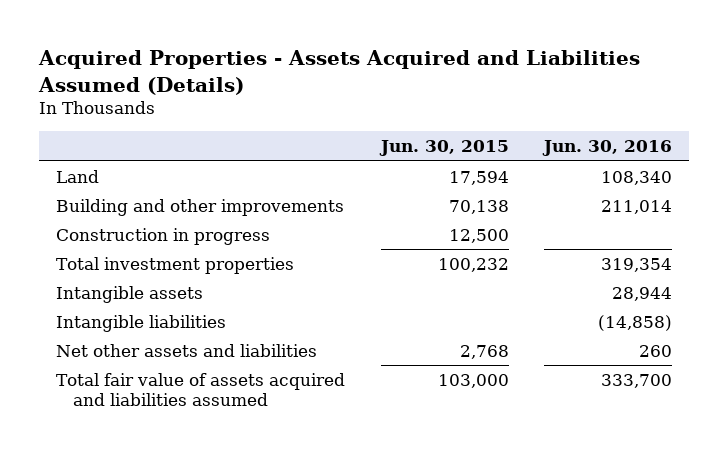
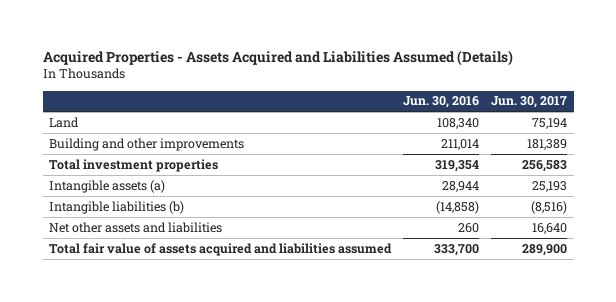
[378,140,509,157] Jun. 30, 2015 -> none
none -> [491,96,568,109] Jun. 30, 2017
[56,227,271,245] Construction in progress -> none
[56,285,204,303] Intangible assets -> [48,179,165,193] Intangible assets (a)
[56,314,227,332] Intangible liabilities -> [48,200,184,214] Intangible liabilities (b)

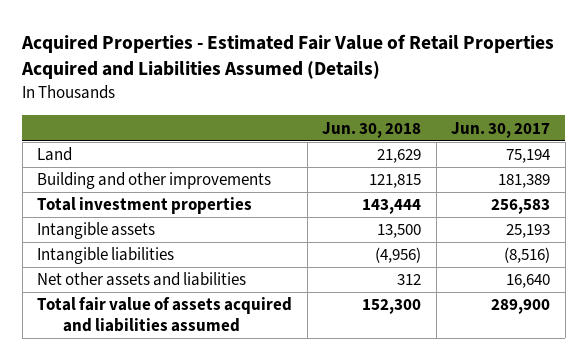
[42,49,513,66] Acquired Properties - Assets Acquired and Liabilities Assumed (Details) -> [21,33,555,80] Acquired Properties - Estimated Fair Value of Retail Properties Acquired and Liabilities Assumed (Details)
[403,96,480,109] Jun. 30, 2016 -> none
none -> [322,121,422,138] Jun. 30, 2018
[48,179,165,193] Intangible assets (a) -> [37,222,156,240] Intangible assets
[48,200,184,214] Intangible liabilities (b) -> [37,247,175,265] Intangible liabilities

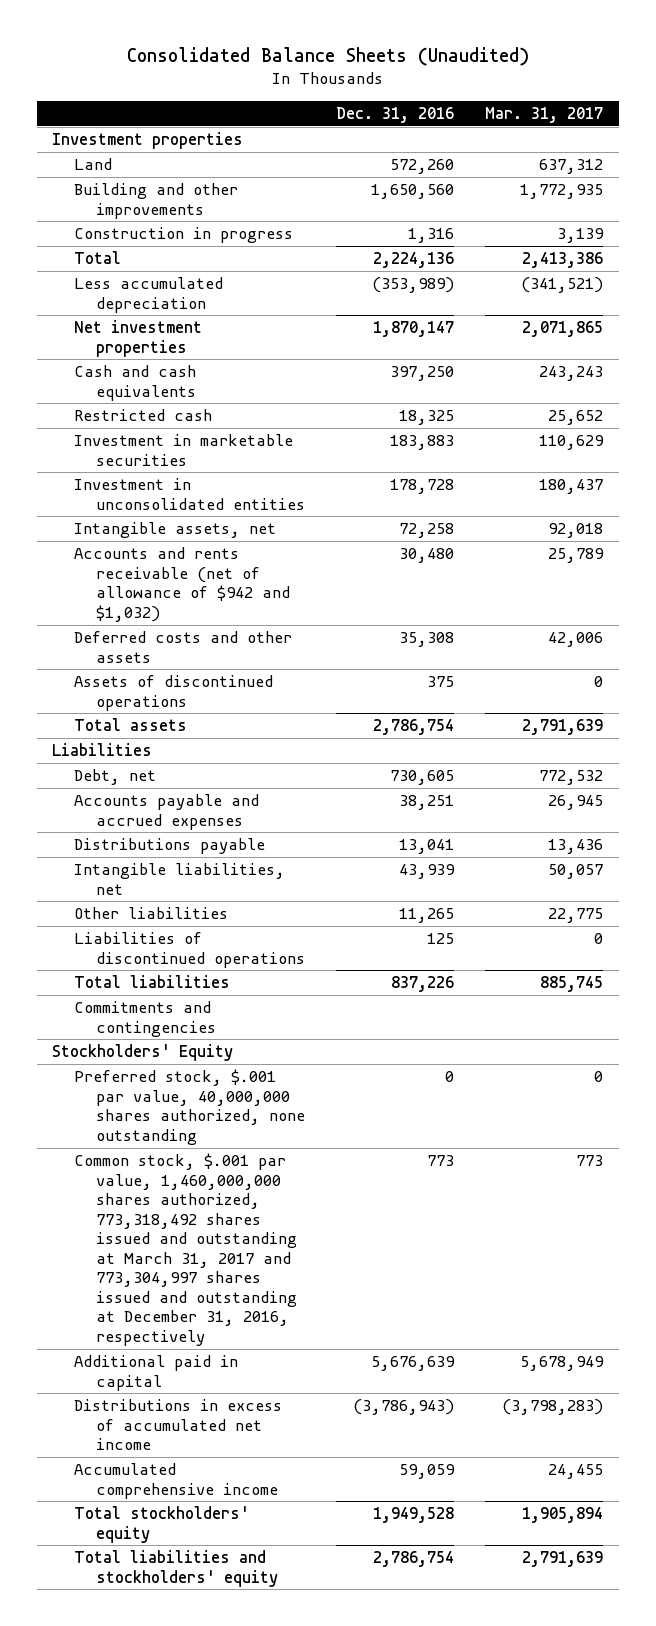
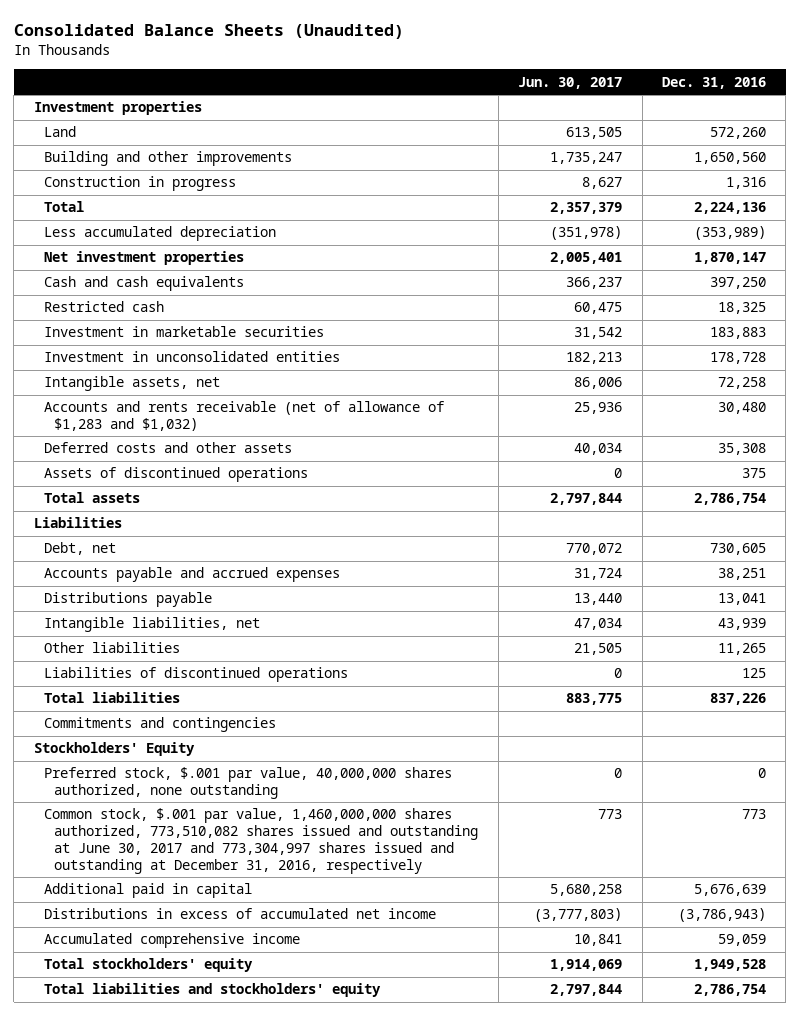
[485,107,604,124] Mar. 31, 2017 -> none
none -> [518,76,623,89] Jun. 30, 2017
[74,547,291,622] Accounts and rents receivable (net of allowance of $942 and $1,032) -> [44,401,445,432] Accounts and rents receivable (net of allowance of $1,283 and $1,032)
[74,1153,298,1346] Common stock, $.001 par value, 1,460,000,000 shares authorized, 773,318,492 shares issued and outstanding at March 31, 2017 and 773,304,997 shares issued and outstanding at December 31, 2016, respectively -> [44,808,479,874] Common stock, $.001 par value, 1,460,000,000 shares authorized, 773,510,082 shares issued and outstanding at June 30, 2017 and 773,304,997 shares issued and outstanding at December 31, 2016, respectively

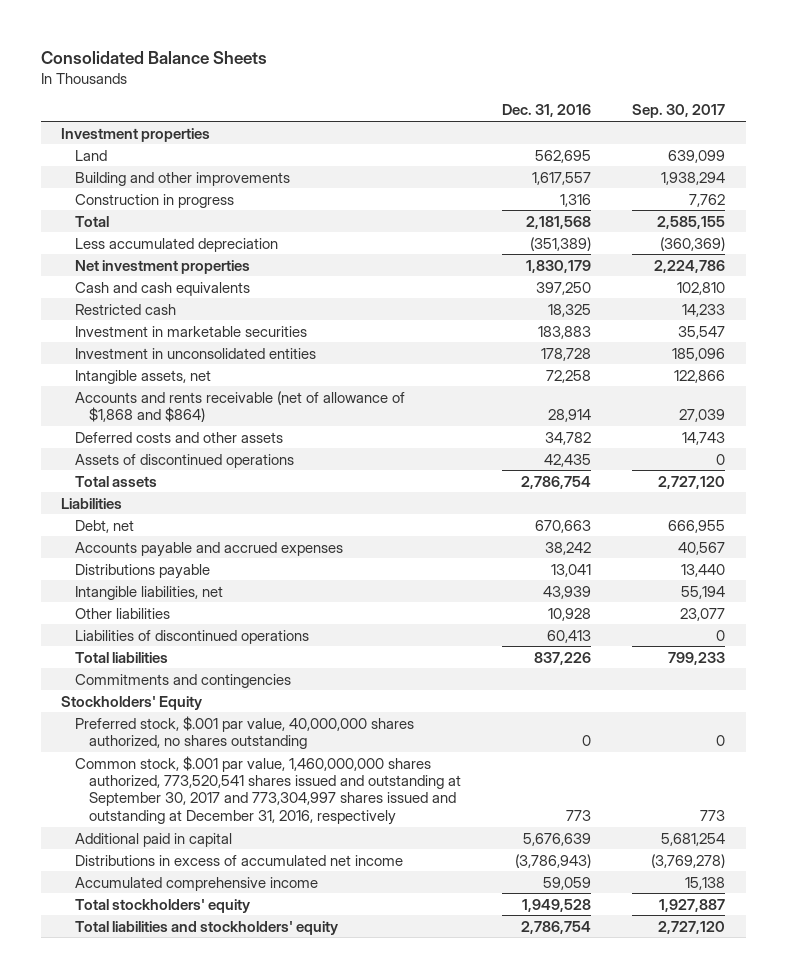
[13,24,404,40] Consolidated Balance Sheets (Unaudited) -> [40,50,267,64] Consolidated Balance Sheets
[518,76,623,89] Jun. 30, 2017 -> none
none -> [632,104,726,119] Sep. 30, 2017
[709,127,766,140] 572,260 -> [535,149,592,163] 562,695
[693,152,766,165] 1,650,560 -> [532,171,592,185] 1,617,557
[693,202,766,215] 2,224,136 -> [526,215,592,229] 2,181,568
[693,226,766,241] (353,989) -> [530,236,592,251] (351,389)
[693,252,766,265] 1,870,147 -> [526,259,592,273] 1,830,179
[44,401,445,432] Accounts and rents receivable (net of allowance of $1,283 and $1,032) -> [75,390,406,423] Accounts and rents receivable (net of allowance of $1,868 and $864)
[717,402,766,415] 30,480 -> [548,409,592,423] 28,914
[717,443,766,456] 35,308 -> [545,431,592,445] 34,782
[741,468,766,479] 375 -> [544,453,592,467] 42,435
[709,543,766,556] 730,605 -> [535,519,592,533] 670,663
[717,568,766,581] 38,251 -> [545,541,592,555] 38,242
[717,643,766,656] 11,265 -> [548,607,592,621] 10,928
[741,668,766,679] 125 -> [547,629,592,643] 60,413
[44,767,453,800] Preferred stock, $.001 par value, 40,000,000 shares authorized, none outstanding -> [75,715,415,750] Preferred stock, $.001 par value, 40,000,000 shares authorized, no shares outstanding
[44,808,479,874] Common stock, $.001 par value, 1,460,000,000 shares authorized, 773,510,082 shares issued and outstanding at June 30, 2017 and 773,304,997 shares issued and outstanding at December 31, 2016, respectively -> [75,755,462,825] Common stock, $.001 par value, 1,460,000,000 shares authorized, 773,520,541 shares issued and outstanding at September 30, 2017 and 773,304,997 shares issued and outstanding at December 31, 2016, respectively

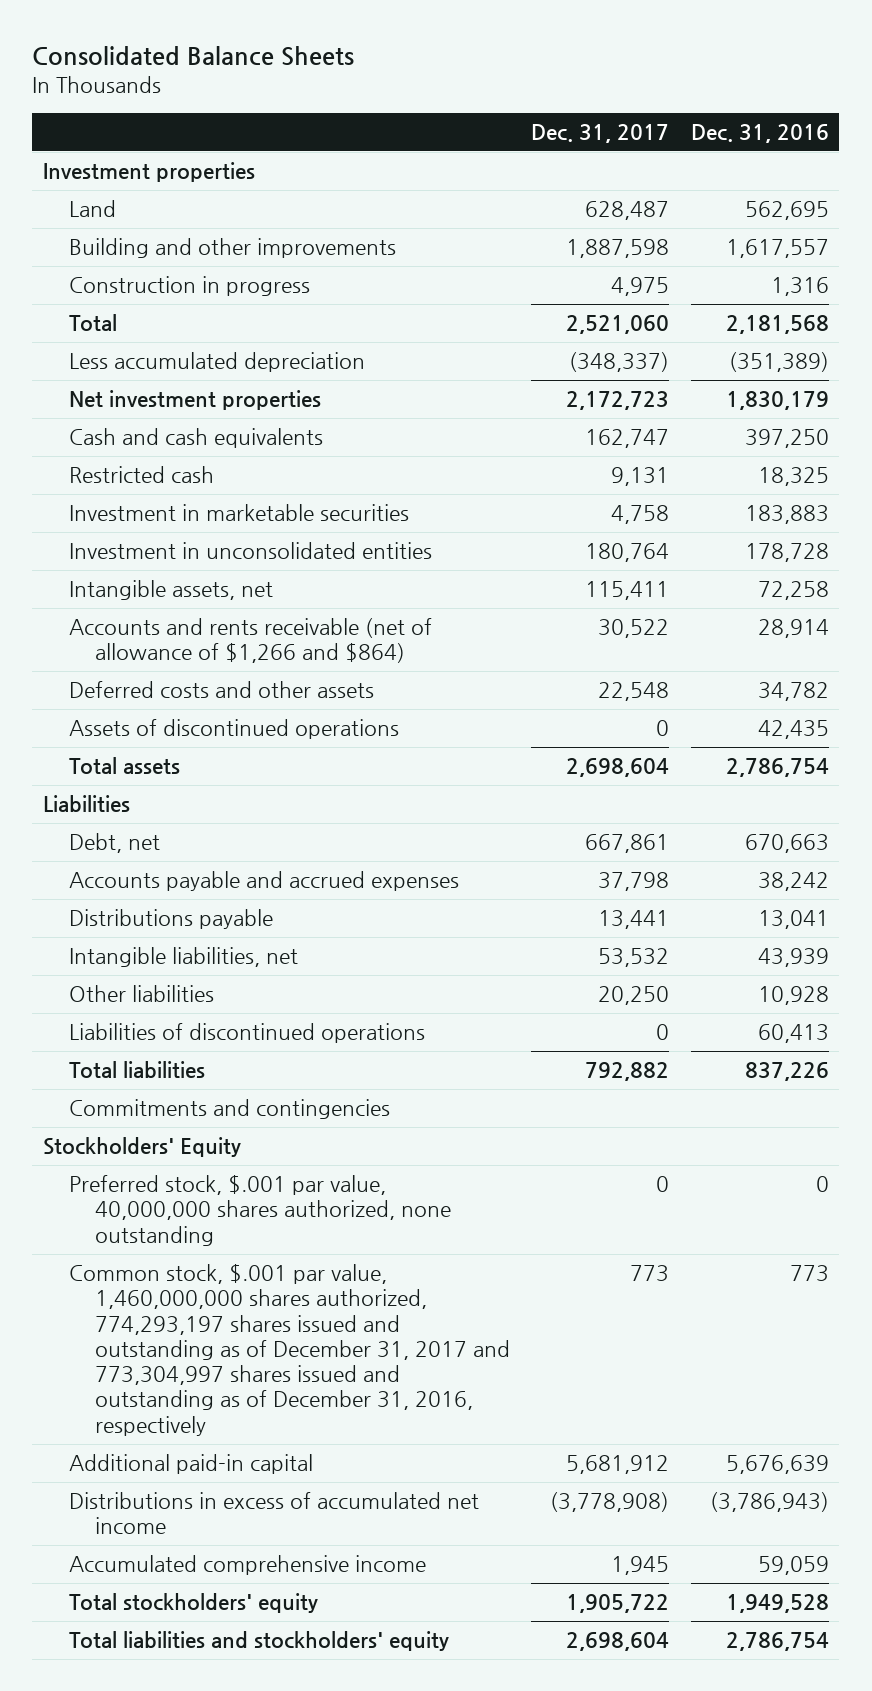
[632,104,726,119] Sep. 30, 2017 -> none
none -> [531,123,670,143] Dec. 31, 2017
[75,390,406,423] Accounts and rents receivable (net of allowance of $1,868 and $864) -> [69,618,433,664] Accounts and rents receivable (net of allowance of $1,266 and $864)
[75,715,415,750] Preferred stock, $.001 par value, 40,000,000 shares authorized, no shares outstanding -> [69,1175,451,1246] Preferred stock, $.001 par value, 40,000,000 shares authorized, none outstanding
[75,755,462,825] Common stock, $.001 par value, 1,460,000,000 shares authorized, 773,520,541 shares issued and outstanding at September 30, 2017 and 773,304,997 shares issued and outstanding at December 31, 2016, respectively -> [69,1264,510,1436] Common stock, $.001 par value, 1,460,000,000 shares authorized, 774,293,197 shares issued and outstanding as of December 31, 2017 and 773,304,997 shares issued and outstanding as of December 31, 2016, respectively
[75,832,233,847] Additional paid in capital -> [69,1454,314,1475] Additional paid-in capital

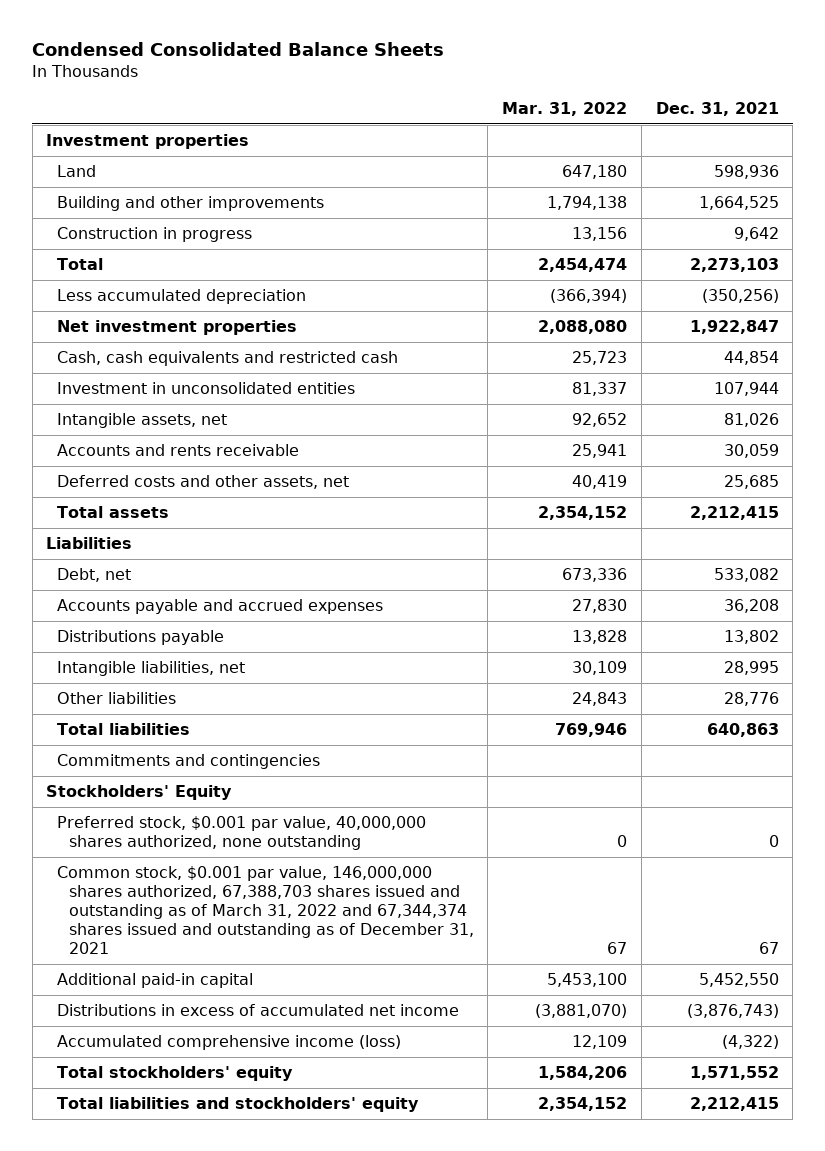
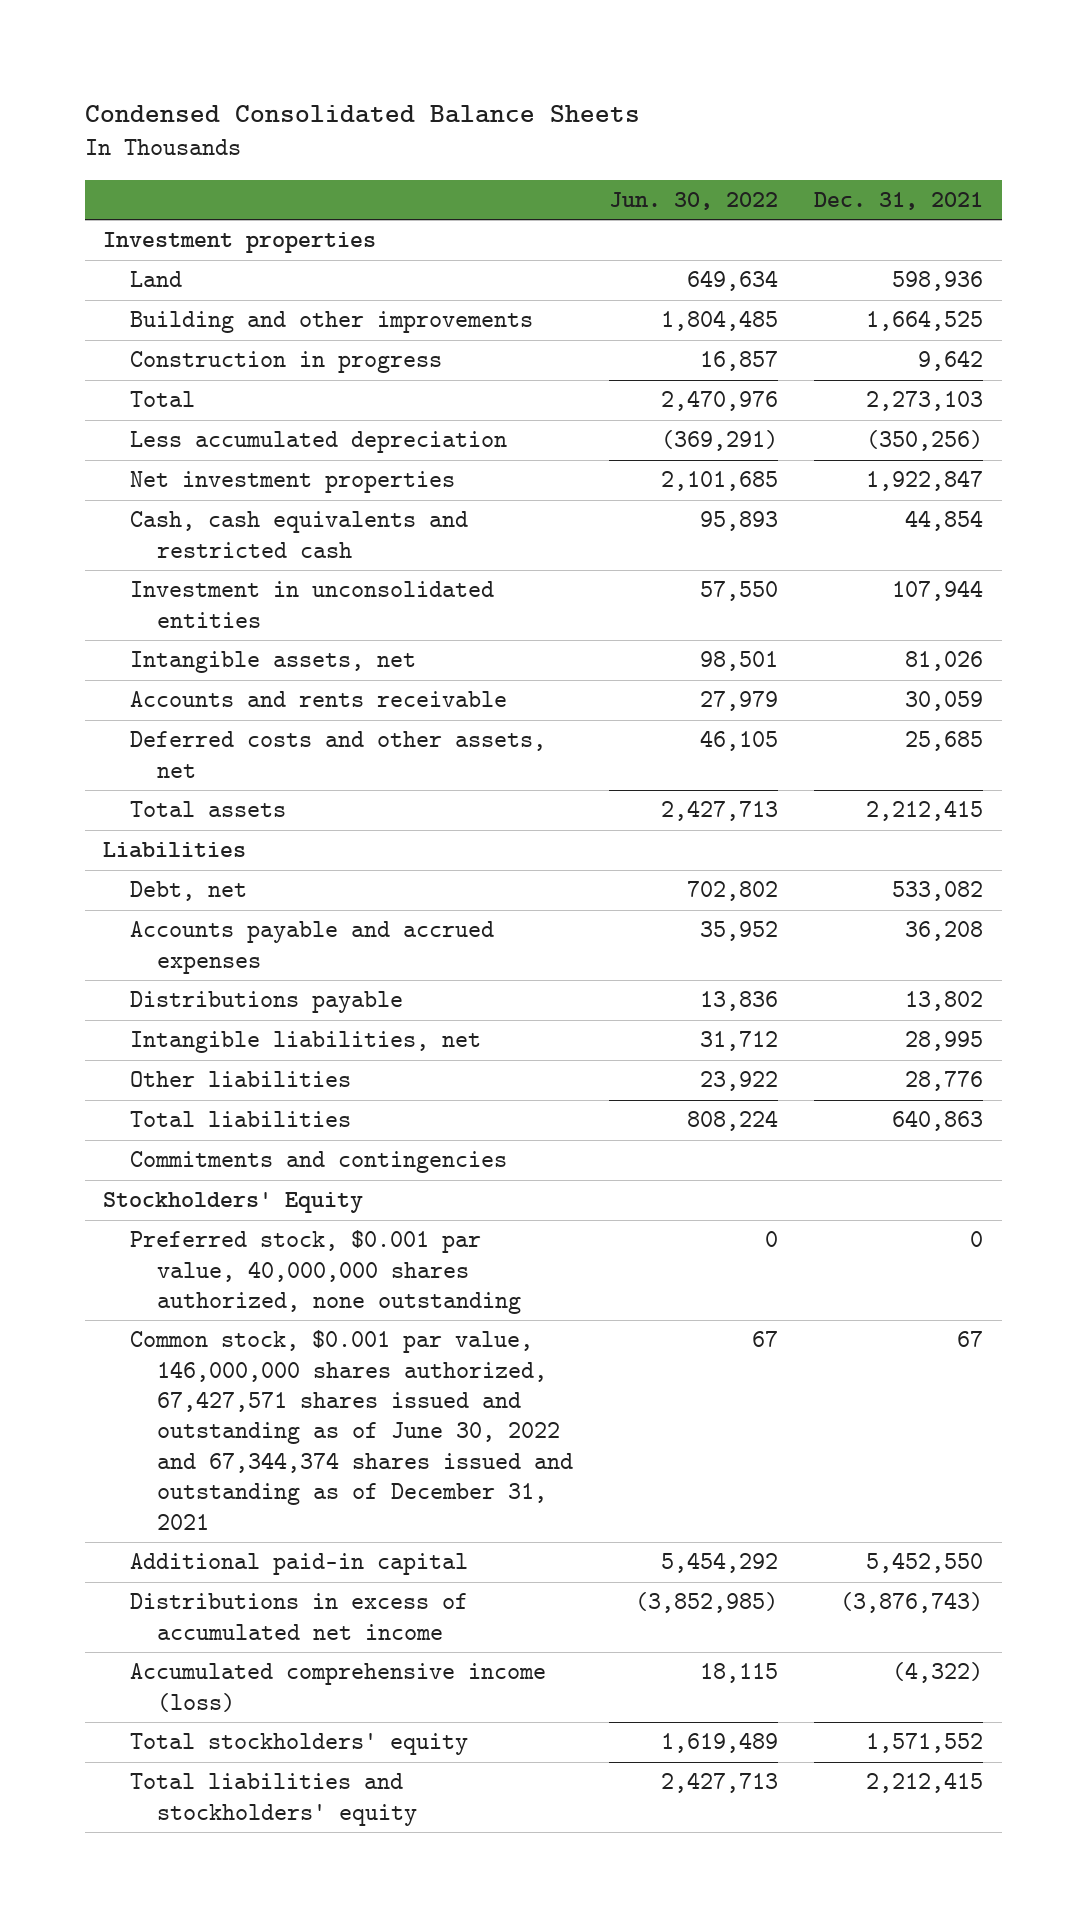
[502,101,628,116] Mar. 31, 2022 -> none
none -> [609,191,779,210] Jun. 30, 2022
[57,866,474,955] Common stock, $0.001 par value, 146,000,000 shares authorized, 67,388,703 shares issued and outstanding as of March 31, 2022 and 67,344,374 shares issued and outstanding as of December 31, 2021 -> [130,1330,574,1530] Common stock, $0.001 par value, 146,000,000 shares authorized, 67,427,571 shares issued and outstanding as of June 30, 2022 and 67,344,374 shares issued and outstanding as of December 31, 2021

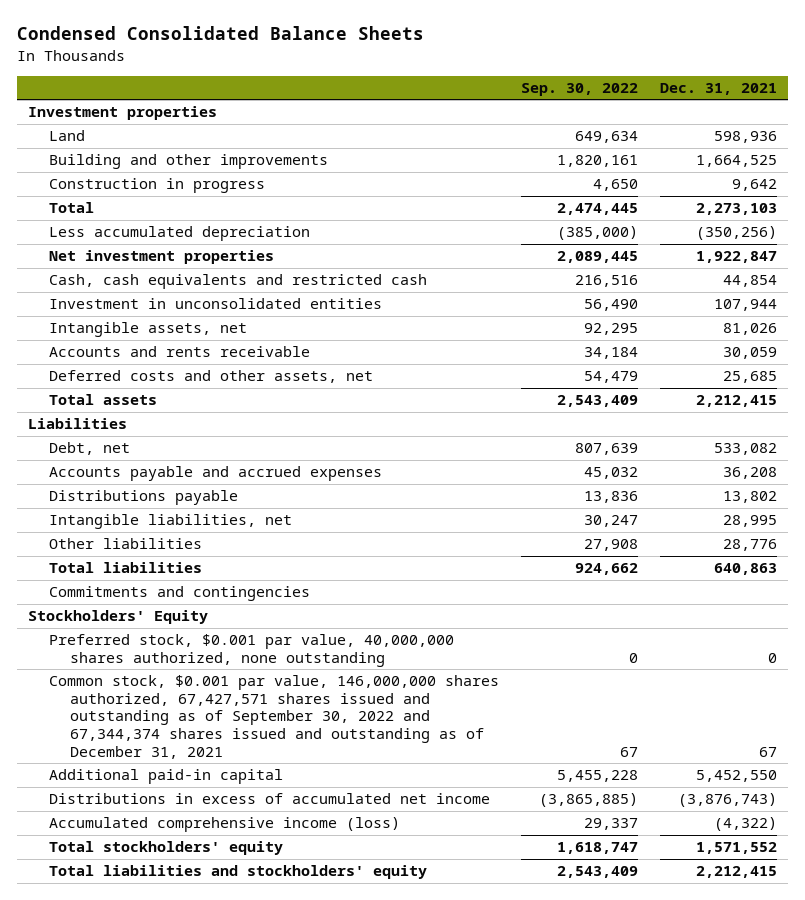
[609,191,779,210] Jun. 30, 2022 -> none
none -> [520,83,638,97] Sep. 30, 2022
[130,1330,574,1530] Common stock, $0.001 par value, 146,000,000 shares authorized, 67,427,571 shares issued and outstanding as of June 30, 2022 and 67,344,374 shares issued and outstanding as of December 31, 2021 -> [48,675,499,759] Common stock, $0.001 par value, 146,000,000 shares authorized, 67,427,571 shares issued and outstanding as of September 30, 2022 and 67,344,374 shares issued and outstanding as of December 31, 2021

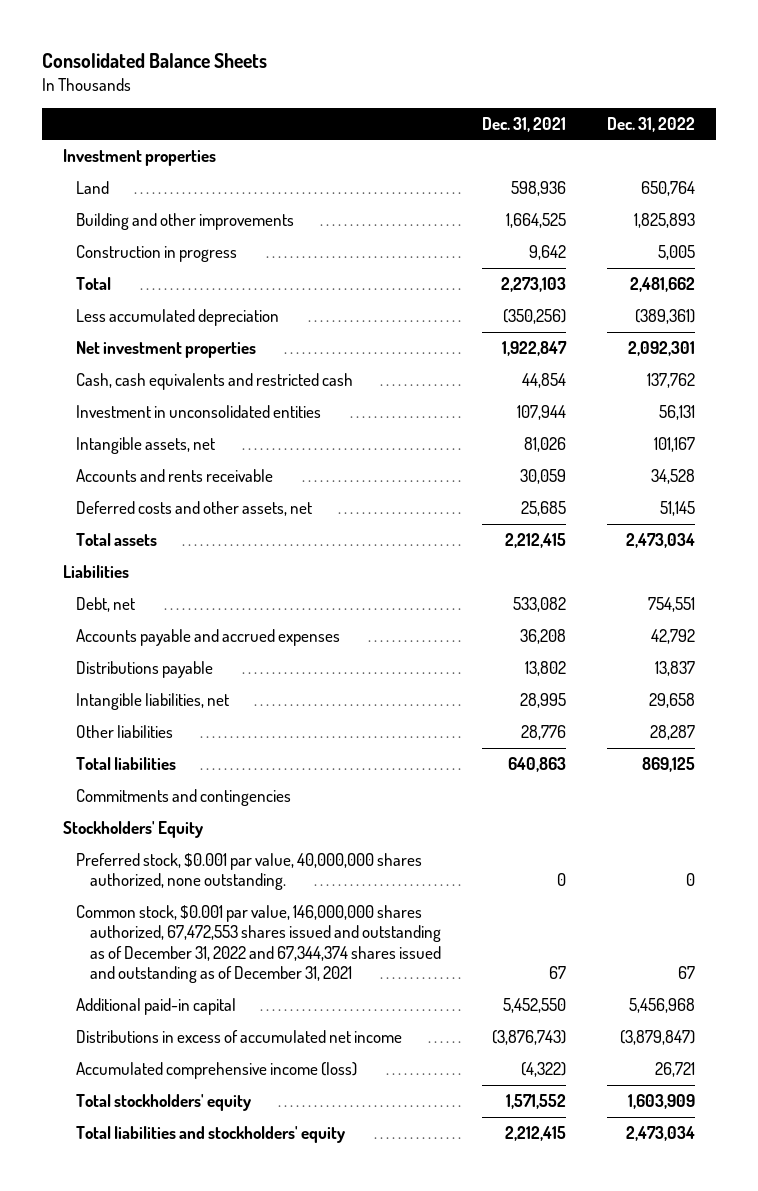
[16,26,424,41] Condensed Consolidated Balance Sheets -> [42,53,268,69] Consolidated Balance Sheets
[520,83,638,97] Sep. 30, 2022 -> none
none -> [607,116,696,132] Dec. 31, 2022
[48,634,454,667] Preferred stock, $0.001 par value, 40,000,000 shares authorized, none outstanding -> [76,852,423,891] Preferred stock, $0.001 par value, 40,000,000 shares authorized, none outstanding.
[48,675,499,759] Common stock, $0.001 par value, 146,000,000 shares authorized, 67,427,571 shares issued and outstanding as of September 30, 2022 and 67,344,374 shares issued and outstanding as of December 31, 2021 -> [76,904,441,984] Common stock, $0.001 par value, 146,000,000 shares authorized, 67,472,553 shares issued and outstanding as of December 31, 2022 and 67,344,374 shares issued and outstanding as of December 31, 2021

